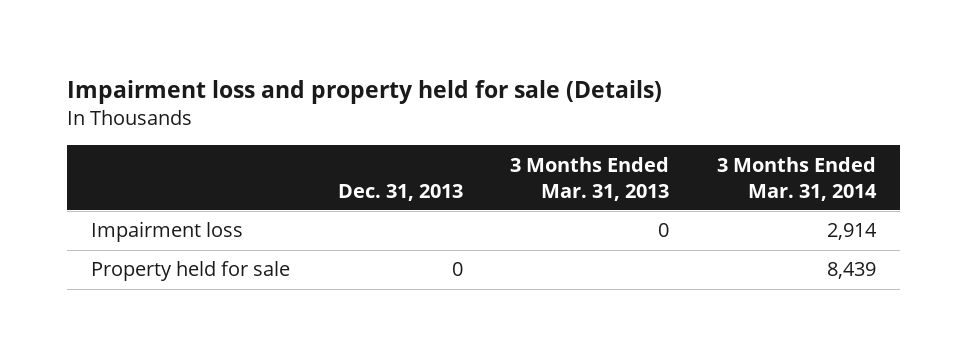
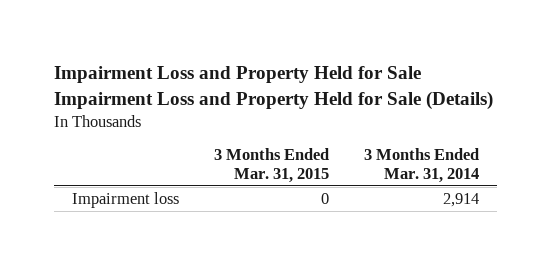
[66,80,662,105] Impairment loss and property held for sale (Details) -> [54,66,494,110] Impairment Loss and Property Held for Sale Impairment Loss and Property Held for Sale (Details)
[337,183,463,201] Dec. 31, 2013 -> none
[510,156,670,201] 3 Months Ended Mar. 31, 2013 -> none
none -> [213,148,329,184] 3 Months Ended Mar. 31, 2015
[90,261,290,282] Property held for sale -> none

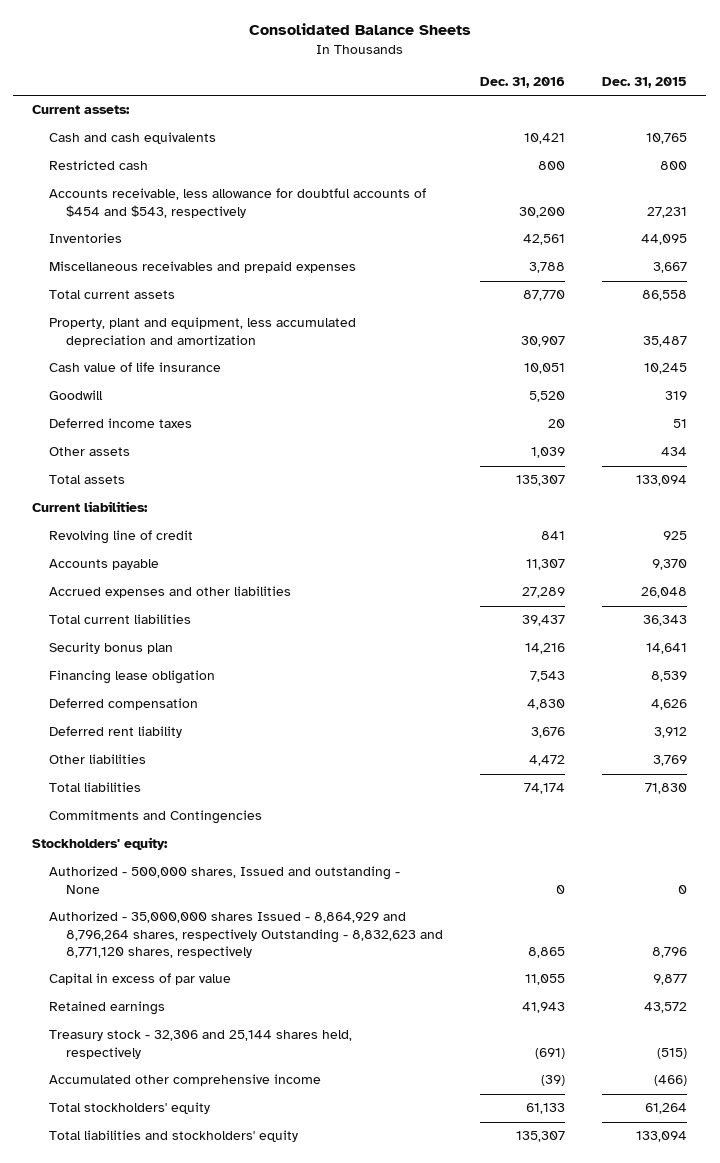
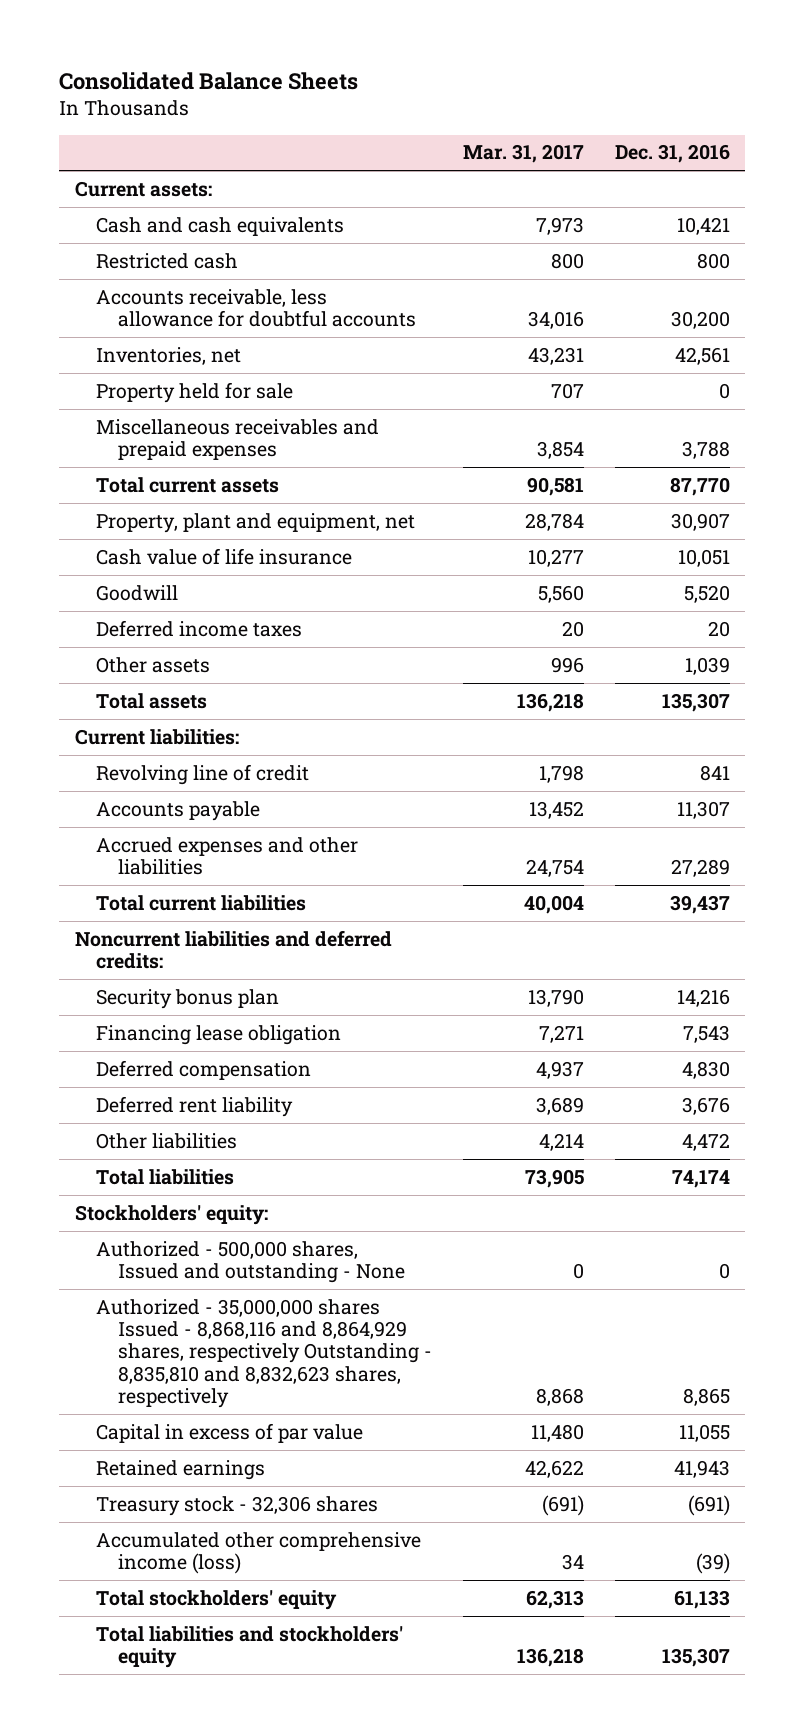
[602,77,688,89] Dec. 31, 2015 -> none
none -> [463,144,585,164] Mar. 31, 2017
[49,188,427,218] Accounts receivable, less allowance for doubtful accounts of $454 and $543, respectively -> [96,288,417,328] Accounts receivable, less allowance for doubtful accounts
[49,233,123,244] Inventories -> [96,346,242,365] Inventories, net
none -> [96,381,294,403] Property held for sale
[49,317,357,347] Property, plant and equipment, less accumulated depreciation and amortization -> [96,512,416,533] Property, plant and equipment, net
none -> [74,929,392,970] Noncurrent liabilities and deferred credits:
[49,810,263,825] Commitments and Contingencies -> none
[49,911,444,958] Authorized - 35,000,000 shares Issued - 8,864,929 and 8,796,264 shares, respectively Outstanding - 8,832,623 and 8,771,120 shares, respectively -> [96,1298,433,1409] Authorized - 35,000,000 shares Issued - 8,868,116 and 8,864,929 shares, respectively Outstanding - 8,835,810 and 8,832,623 shares, respectively
[49,1030,353,1059] Treasury stock - 32,306 and 25,144 shares held, respectively -> [96,1495,379,1516] Treasury stock - 32,306 shares
[49,1074,322,1087] Accumulated other comprehensive income -> [96,1531,422,1575] Accumulated other comprehensive income (loss)

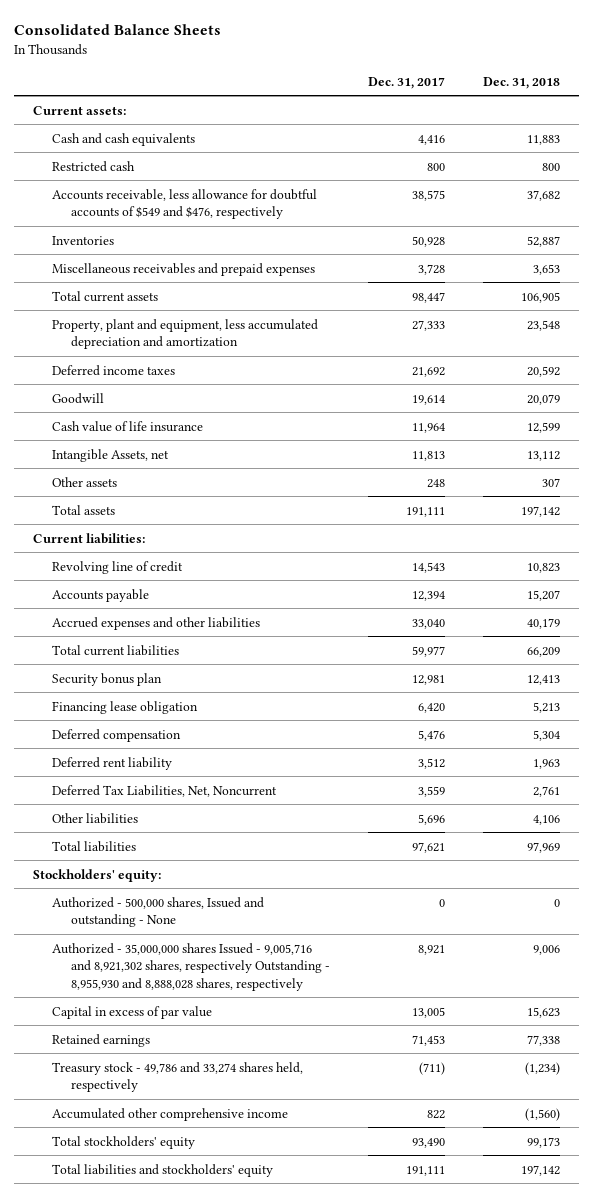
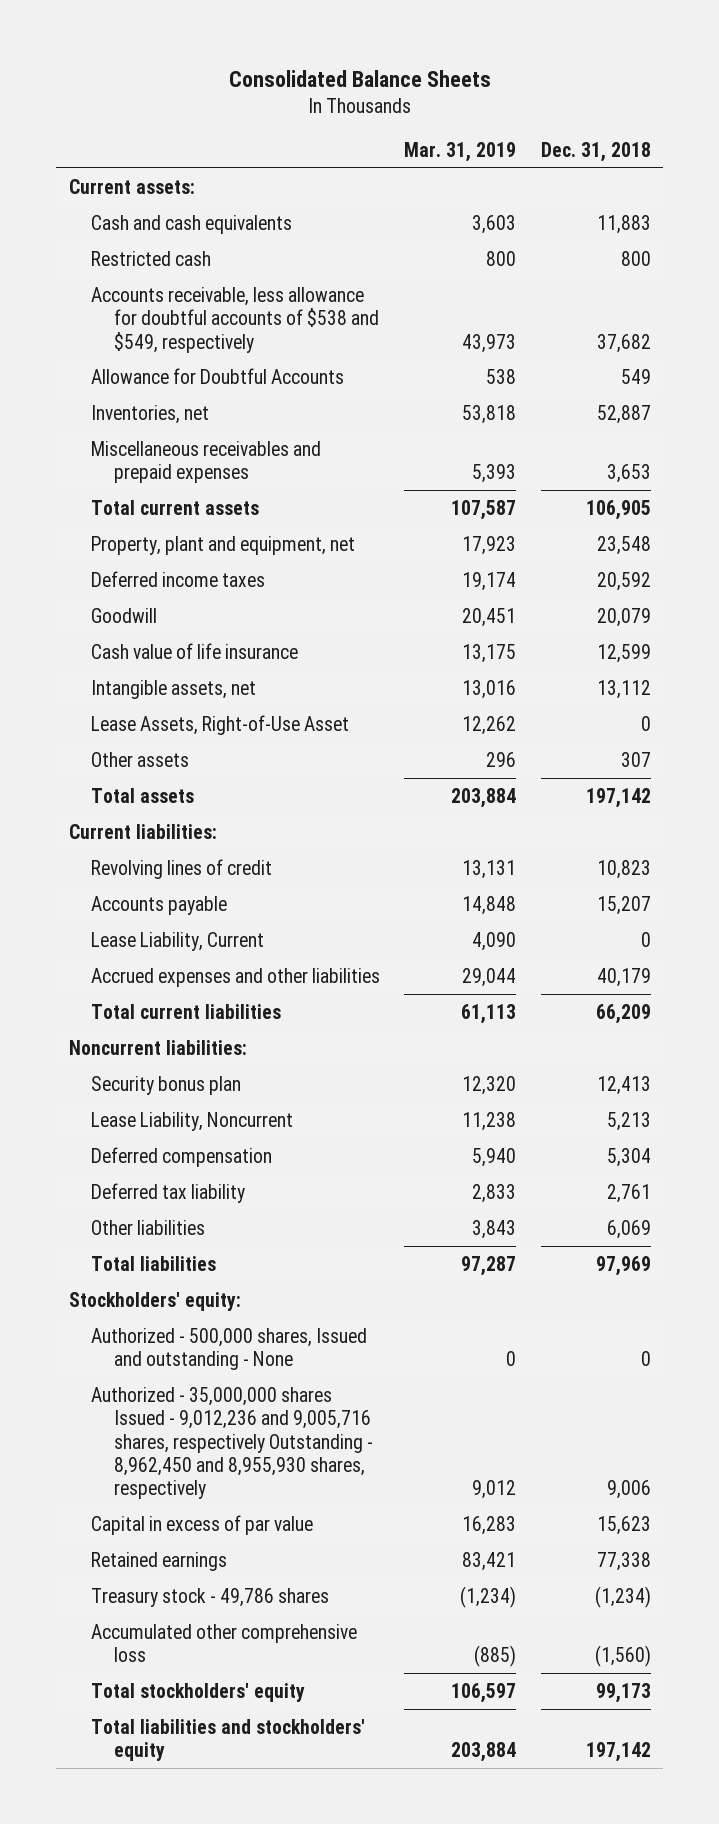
[367,76,445,89] Dec. 31, 2017 -> none
none -> [404,141,517,162] Mar. 31, 2019
[51,188,317,220] Accounts receivable, less allowance for doubtful accounts of $549 and $476, respectively -> [91,286,380,353] Accounts receivable, less allowance for doubtful accounts of $538 and $549, respectively
none -> [91,367,345,384] Allowance for Doubtful Accounts
[51,235,114,245] Inventories -> [91,404,210,424] Inventories, net
[51,318,318,350] Property, plant and equipment, less accumulated depreciation and amortization -> [91,535,356,555] Property, plant and equipment, net
[51,448,169,462] Intangible Assets, net -> [91,679,257,699] Intangible assets, net
none -> [91,714,350,735] Lease Assets, Right-of-Use Asset
[51,560,183,574] Revolving line of credit -> [91,858,273,879] Revolving lines of credit
none -> [91,931,265,951] Lease Liability, Current
none -> [68,1039,247,1055] Noncurrent liabilities:
[51,700,198,714] Financing lease obligation -> [91,1111,294,1131] Lease Liability, Noncurrent
[51,756,172,770] Deferred rent liability -> none
[51,784,277,797] Deferred Tax Liabilities, Net, Noncurrent -> [91,1182,246,1203] Deferred tax liability
[532,814,560,825] 4,106 -> [606,1219,651,1239] 6,069
[51,942,330,991] Authorized - 35,000,000 shares Issued - 9,005,716 and 8,921,302 shares, respectively Outstanding - 8,955,930 and 8,888,028 shares, respectively -> [91,1386,374,1500] Authorized - 35,000,000 shares Issued - 9,012,236 and 9,005,716 shares, respectively Outstanding - 8,962,450 and 8,955,930 shares, respectively
[51,1061,303,1093] Treasury stock - 49,786 and 33,274 shares held, respectively -> [91,1587,330,1607] Treasury stock - 49,786 shares
[51,1107,288,1121] Accumulated other comprehensive income -> [91,1623,358,1663] Accumulated other comprehensive loss

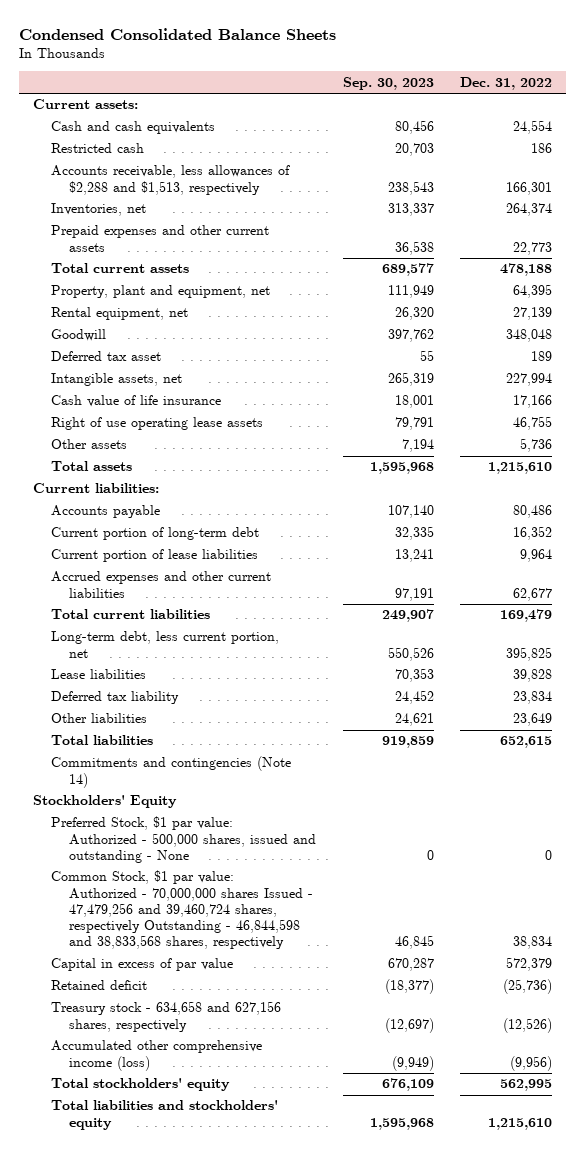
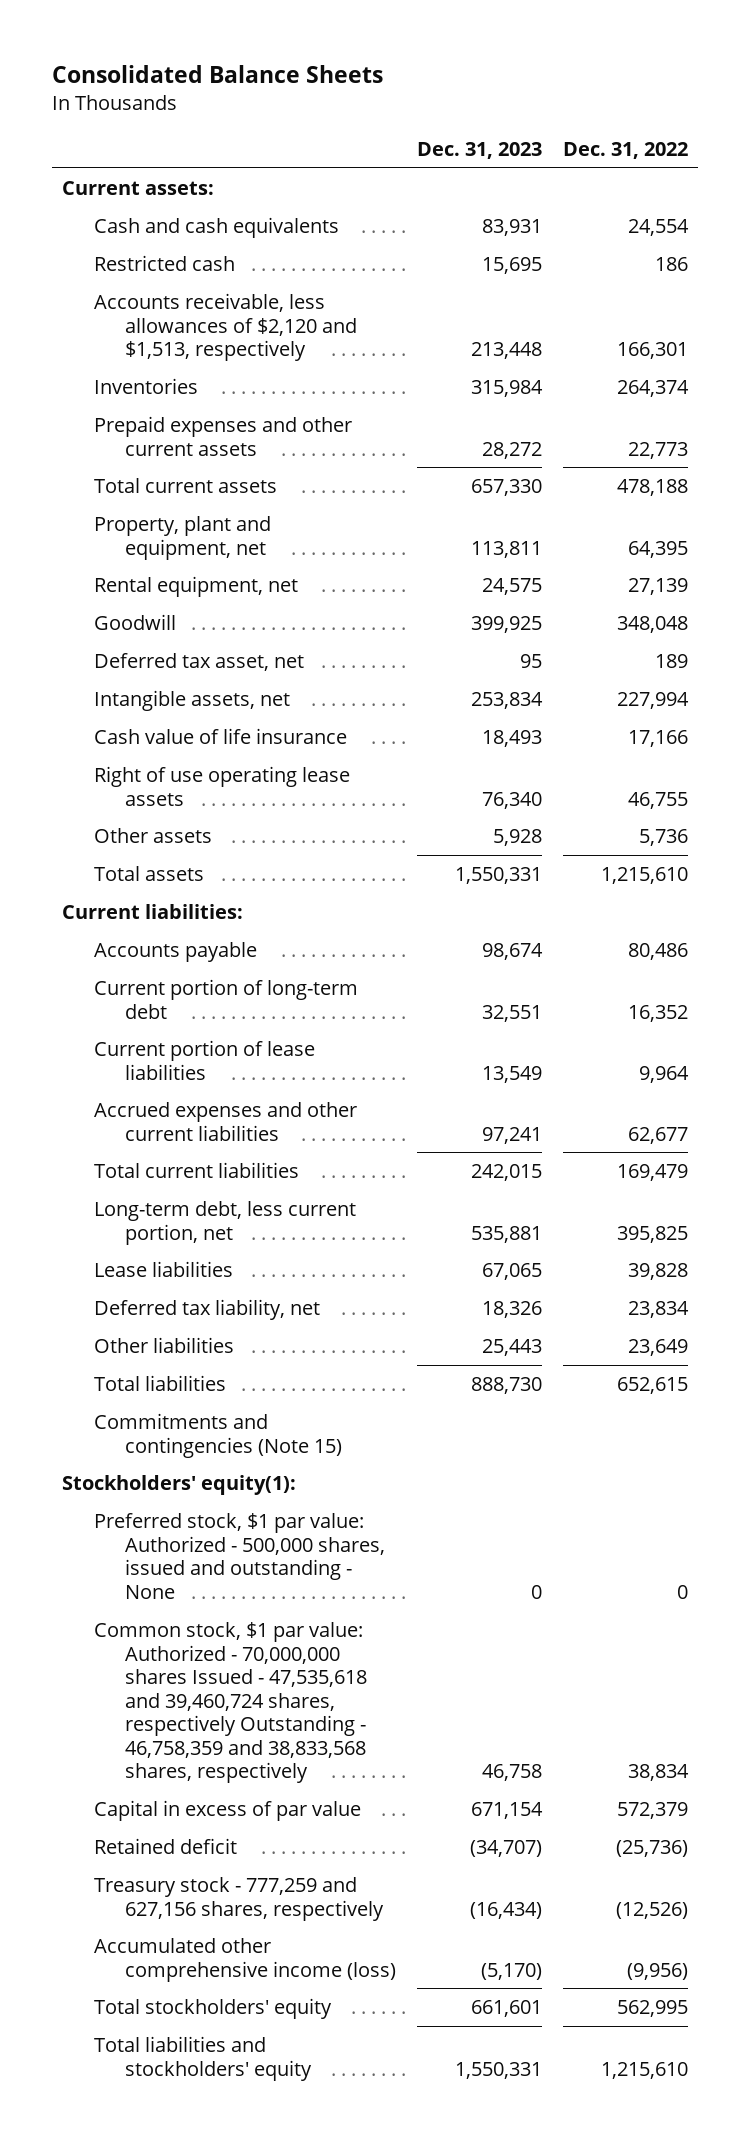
[19,28,337,41] Condensed Consolidated Balance Sheets -> [51,64,383,83] Consolidated Balance Sheets
[342,76,434,90] Sep. 30, 2023 -> none
none -> [416,141,542,159] Dec. 31, 2023
[50,165,290,195] Accounts receivable, less allowances of $2,288 and $1,513, respectively -> [93,293,357,362] Accounts receivable, less allowances of $2,120 and $1,513, respectively
[50,203,146,217] Inventories, net -> [93,378,198,395] Inventories
[50,351,161,362] Deferred tax asset -> [93,653,304,672] Deferred tax asset, net
[50,691,179,705] Deferred tax liability -> [93,1299,320,1321] Deferred tax liability, net
[50,756,291,788] Commitments and contingencies (Note 14) -> [93,1413,342,1458] Commitments and contingencies (Note 15)
[32,795,177,809] Stockholders' Equity -> [62,1475,297,1496] Stockholders' equity(1):
[50,816,316,863] Preferred Stock, $1 par value: Authorized - 500,000 shares, issued and outstanding - None -> [93,1513,385,1599] Preferred stock, $1 par value: Authorized - 500,000 shares, issued and outstanding - None
[50,870,313,950] Common Stock, $1 par value: Authorized - 70,000,000 shares Issued - 47,479,256 and 39,460,724 shares, respectively Outstanding - 46,844,598 and 38,833,568 shares, respectively -> [93,1622,367,1784] Common stock, $1 par value: Authorized - 70,000,000 shares Issued - 47,535,618 and 39,460,724 shares, respectively Outstanding - 46,758,359 and 38,833,568 shares, respectively
[50,1001,281,1032] Treasury stock - 634,658 and 627,156 shares, respectively -> [93,1877,384,1921] Treasury stock - 777,259 and 627,156 shares, respectively

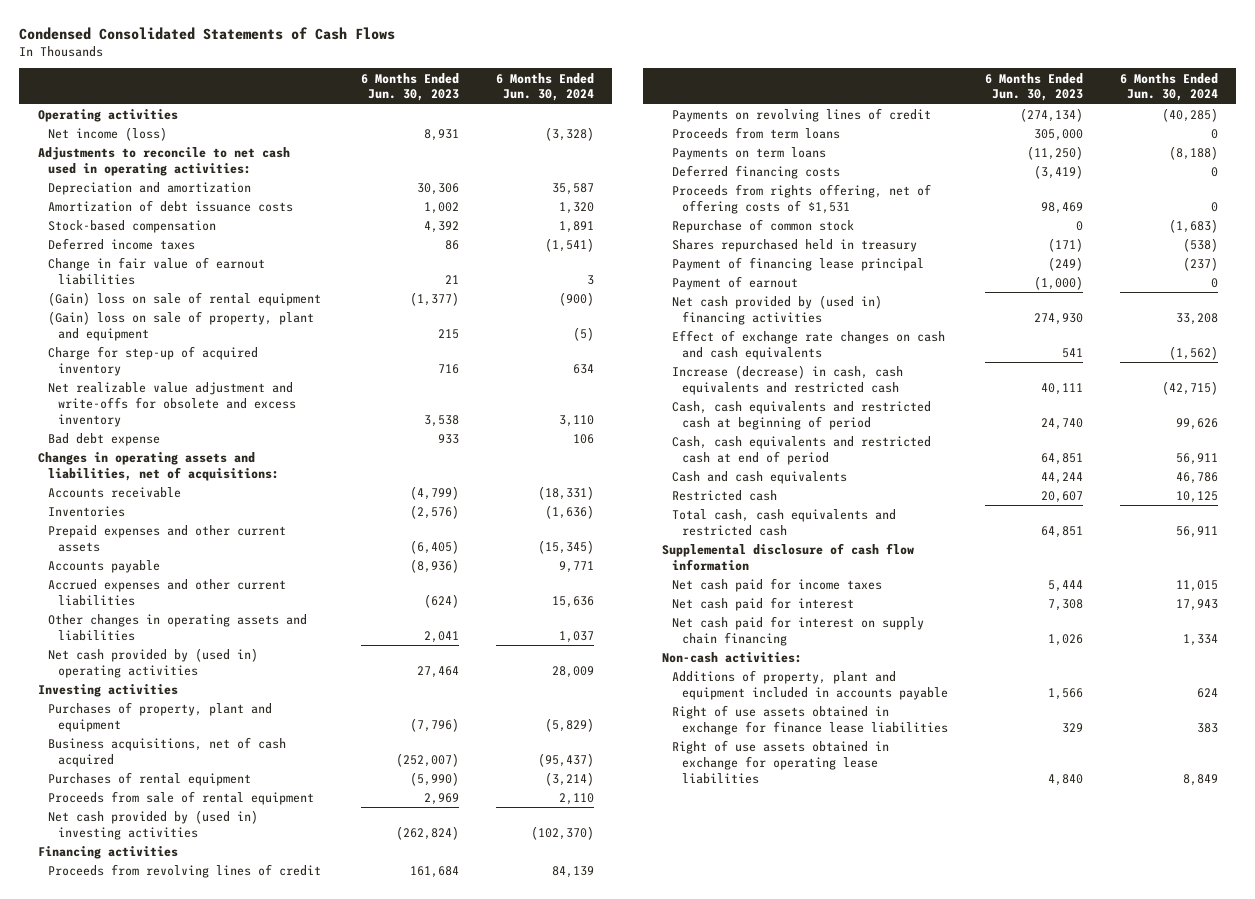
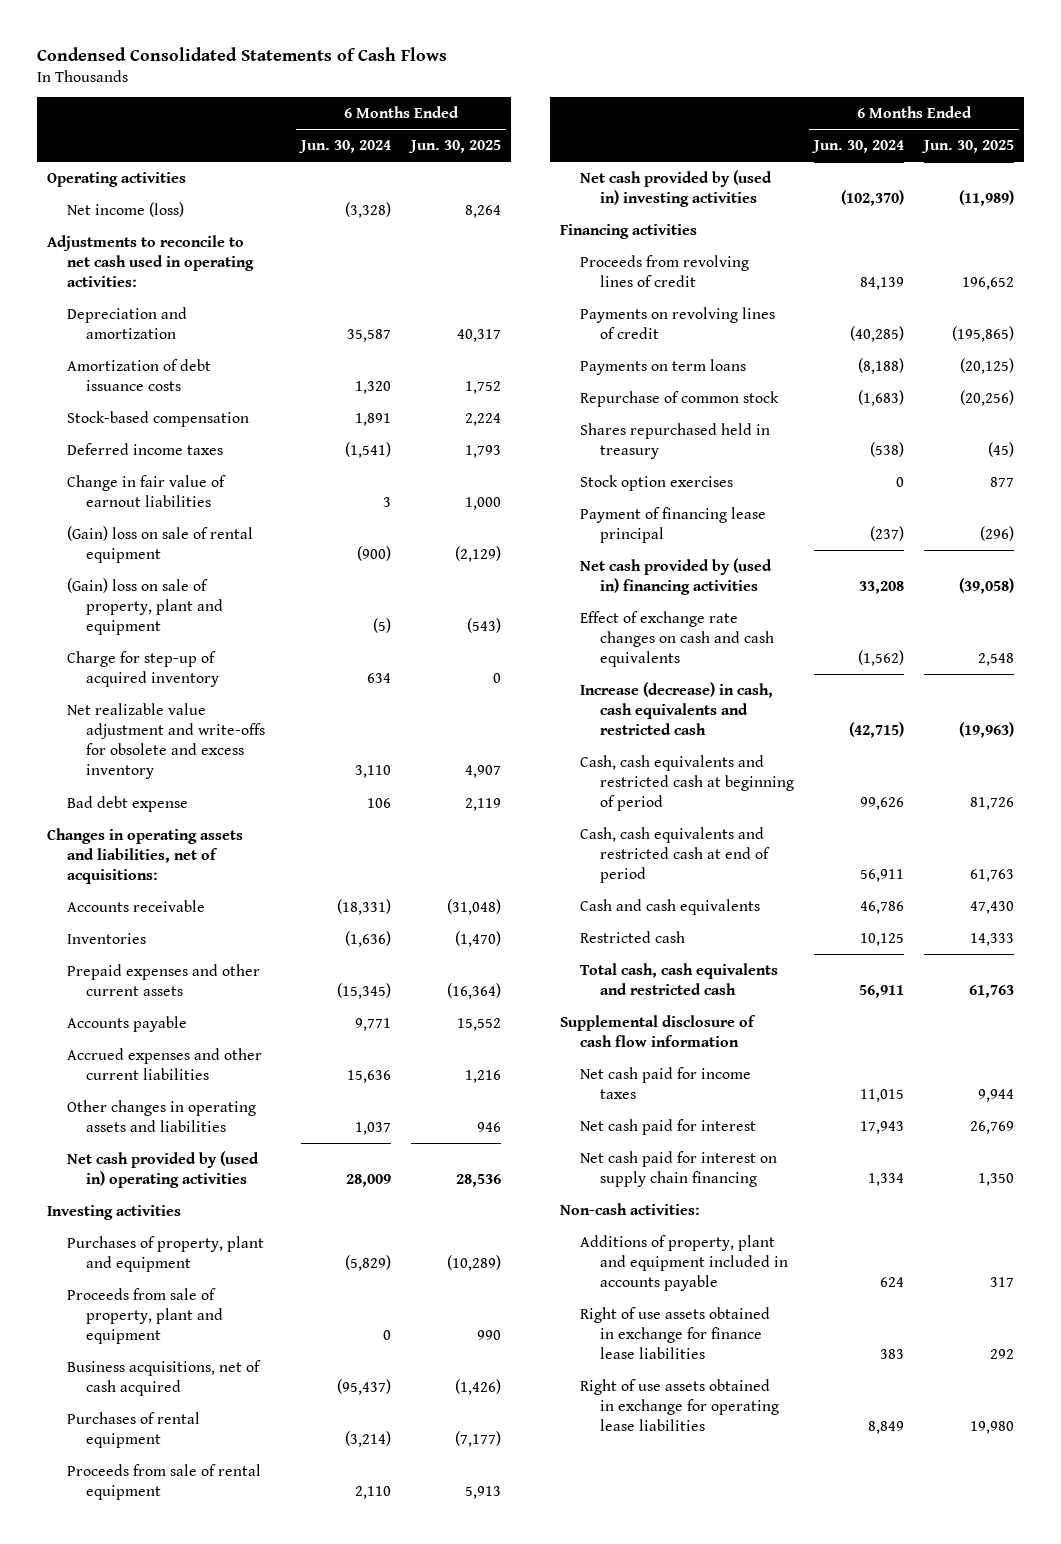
[360,72,459,102] 6 Months Ended Jun. 30, 2023 -> none
none -> [408,140,502,154] Jun. 30, 2025
none -> [66,1287,224,1345] Proceeds from sale of property, plant and equipment
[671,127,840,140] Proceeds from term loans -> none
[671,165,840,180] Deferred financing costs -> none
[671,184,931,215] Proceeds from rights offering, net of offering costs of $1,531 -> none
none -> [579,474,733,491] Stock option exercises
[671,276,798,291] Payment of earnout -> none

